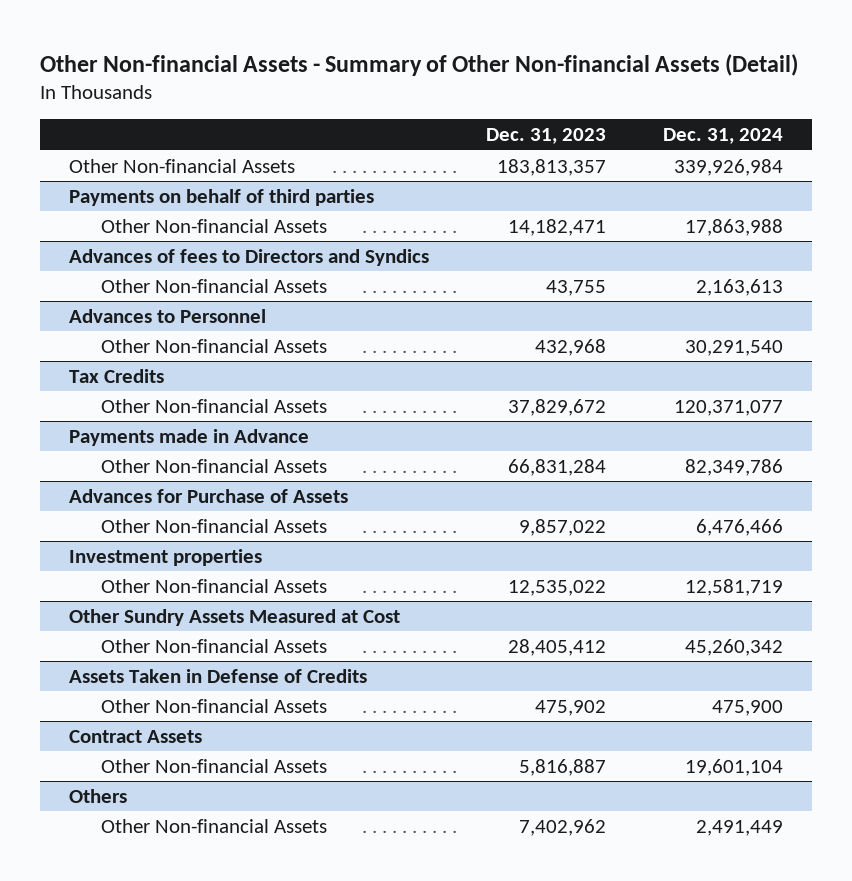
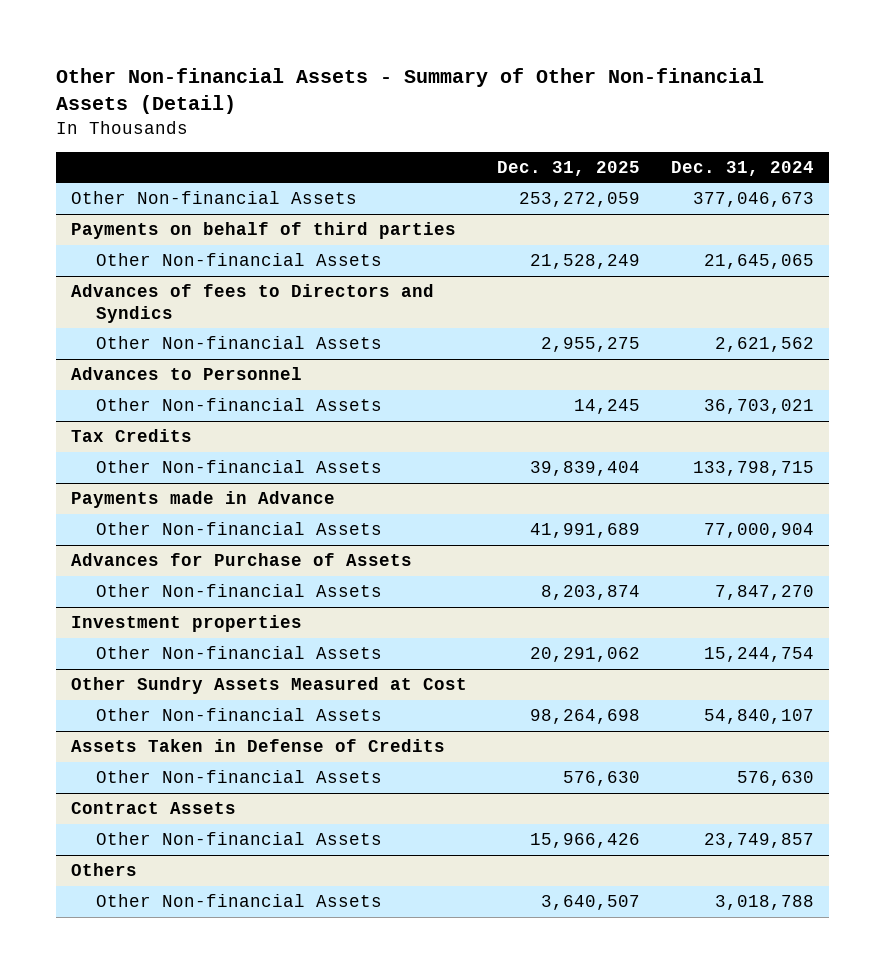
[486,128,607,145] Dec. 31, 2023 -> none
none -> [497,160,641,176] Dec. 31, 2025
[674,158,784,176] 339,926,984 -> [692,192,814,208] 377,046,673
[685,218,784,236] 17,863,988 -> [703,254,814,270] 21,645,065
[696,278,784,296] 2,163,613 -> [714,337,814,353] 2,621,562
[685,339,784,356] 30,291,540 -> [703,399,814,415] 36,703,021
[674,399,784,416] 120,371,077 -> [692,461,814,477] 133,798,715
[685,458,784,476] 82,349,786 -> [703,523,814,539] 77,000,904
[696,518,784,536] 6,476,466 -> [714,585,814,601] 7,847,270
[685,578,784,596] 12,581,719 -> [703,647,814,663] 15,244,754
[685,638,784,656] 45,260,342 -> [703,709,814,725] 54,840,107
[712,699,784,716] 475,900 -> [736,771,814,787] 576,630
[685,758,784,776] 19,601,104 -> [703,833,814,849] 23,749,857
[696,819,784,836] 2,491,449 -> [714,895,814,911] 3,018,788

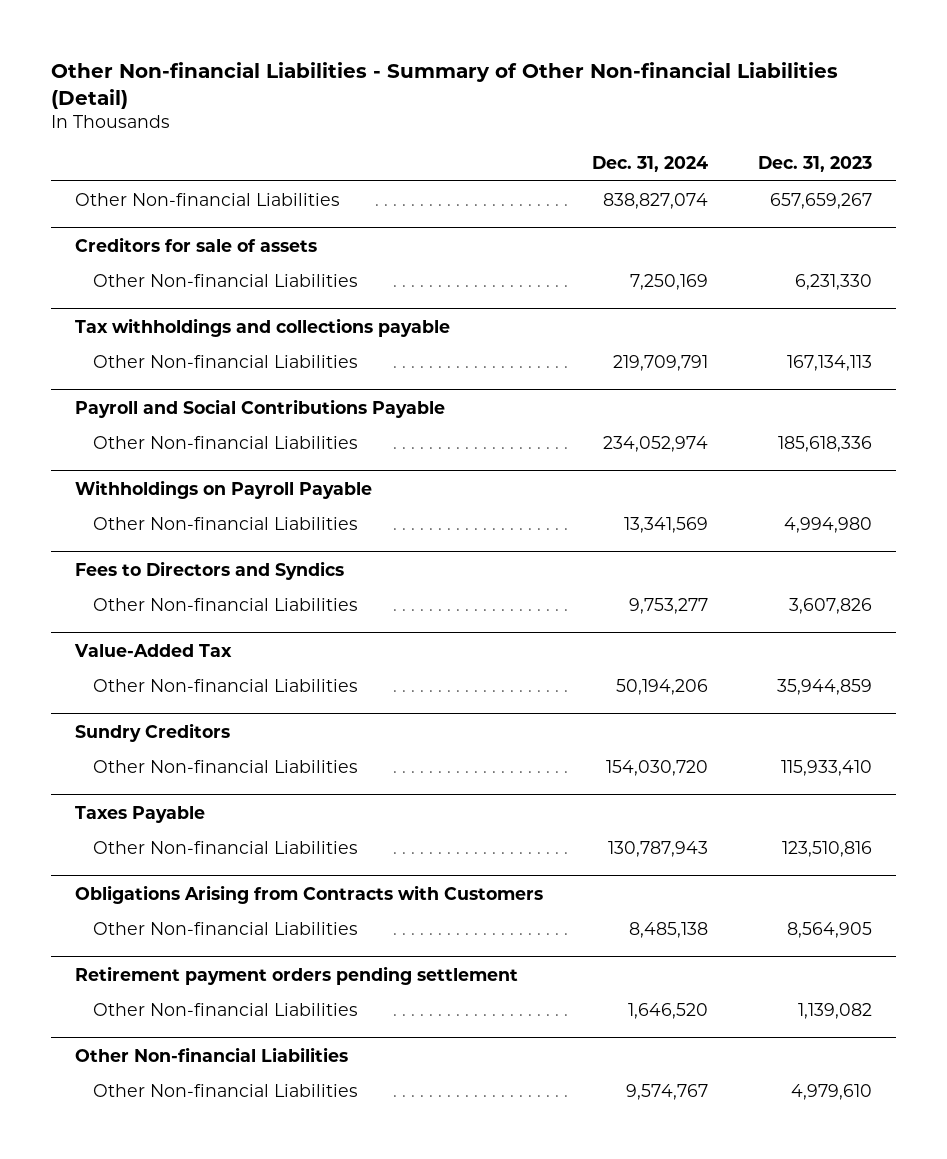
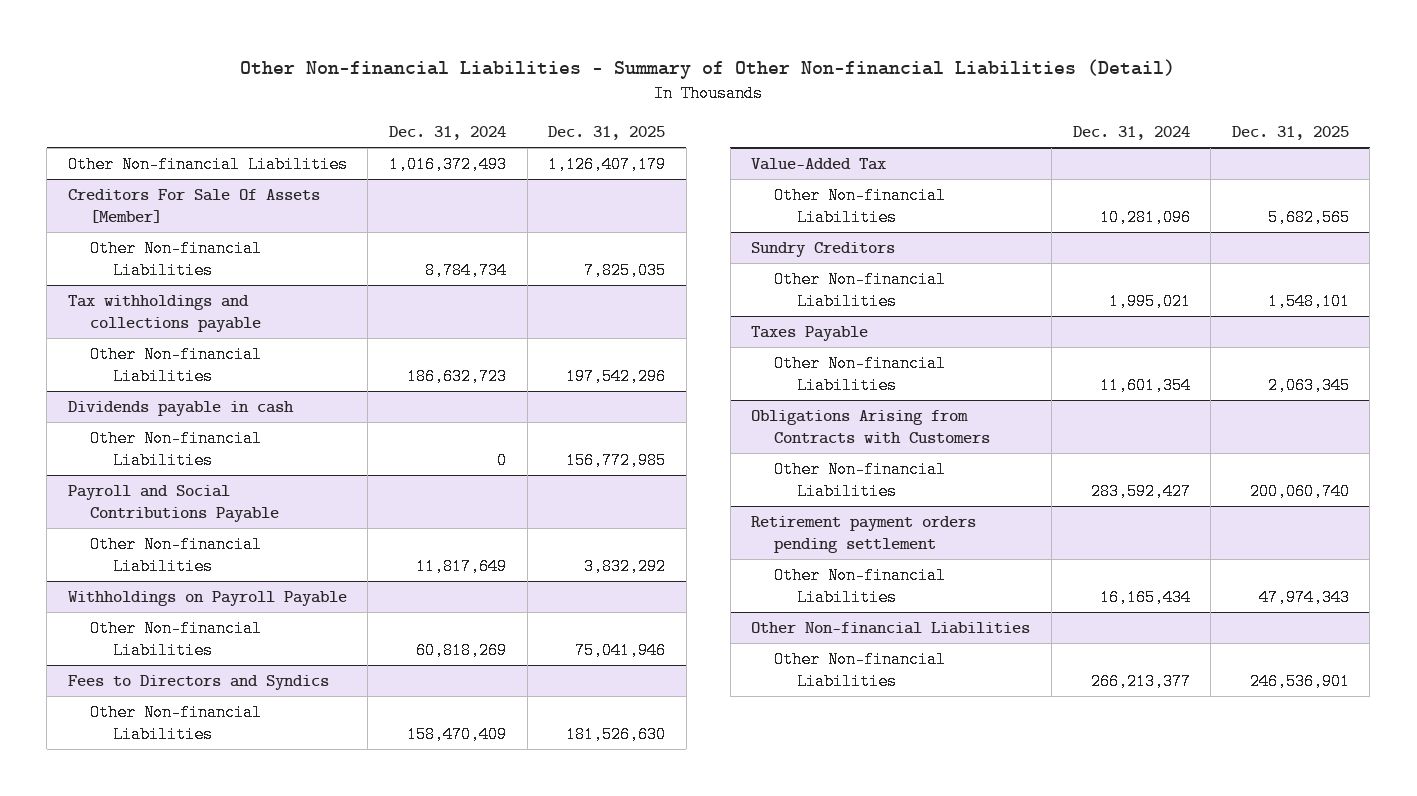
[757,156,872,173] Dec. 31, 2023 -> none
none -> [548,126,666,141] Dec. 31, 2025
[603,192,709,209] 838,827,074 -> [388,156,507,174] 1,016,372,493
[75,236,318,252] Creditors for sale of assets -> [67,189,320,224] Creditors For Sale Of Assets [Member]
[630,273,709,290] 7,250,169 -> [424,262,507,280] 8,784,734
[613,354,709,371] 219,709,791 -> [406,368,507,386] 186,632,723
none -> [67,401,294,417] Dividends payable in cash
none -> [90,430,263,470] Other Non-financial Liabilities
[603,435,709,452] 234,052,974 -> [415,558,507,576] 11,817,649
[624,516,709,533] 13,341,569 -> [415,642,507,660] 60,818,269
[629,597,709,614] 9,753,277 -> [406,726,507,744] 158,470,409
[616,678,709,695] 50,194,206 -> [1099,209,1191,227] 10,281,096
[606,759,709,776] 154,030,720 -> [1108,293,1191,311] 1,995,021
[608,840,709,857] 130,787,943 -> [1099,377,1191,395] 11,601,354
[629,921,709,938] 8,485,138 -> [1090,483,1191,501] 283,592,427
[628,1002,709,1019] 1,646,520 -> [1099,589,1191,607] 16,165,434
[626,1083,709,1100] 9,574,767 -> [1090,673,1191,691] 266,213,377

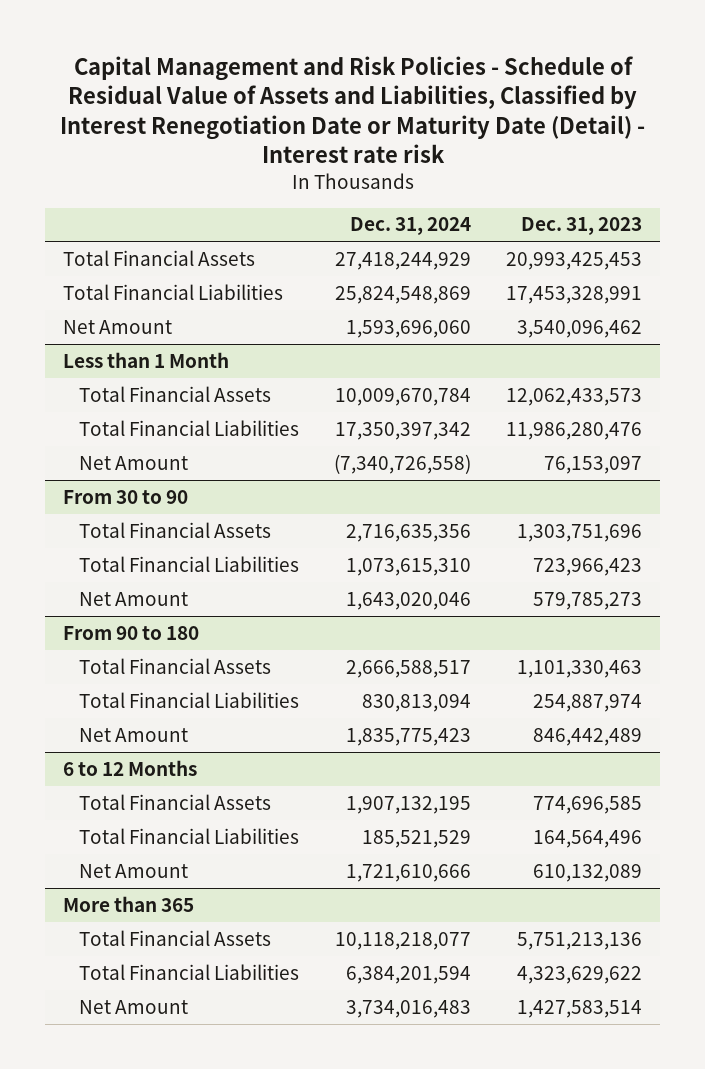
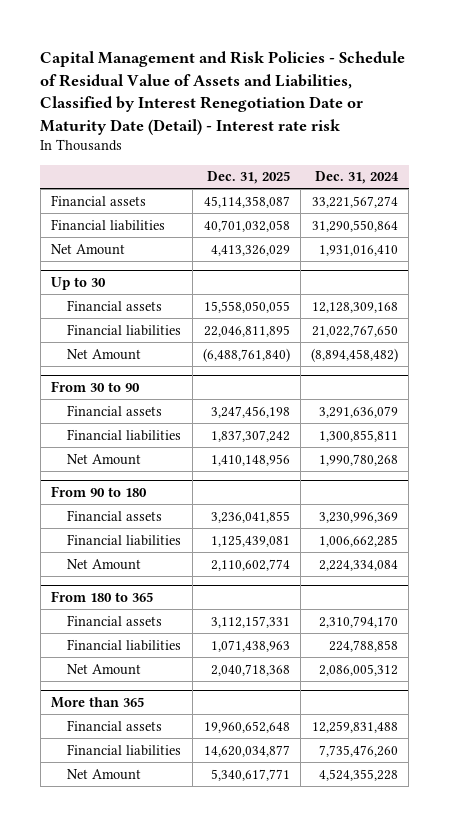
[521,217,643,236] Dec. 31, 2023 -> none
none -> [206,171,290,185] Dec. 31, 2025
[62,249,255,266] Total Financial Assets -> [51,194,147,206] Financial assets
[335,251,472,270] 27,418,244,929 -> [311,195,398,208] 33,221,567,274
[62,283,283,300] Total Financial Liabilities -> [51,218,166,231] Financial liabilities
[335,285,472,304] 25,824,548,869 -> [311,219,398,232] 31,290,550,864
[346,319,472,338] 1,593,696,060 -> [318,244,398,256] 1,931,016,410
[62,351,229,368] Less than 1 Month -> [51,276,107,290] Up to 30
[78,385,271,402] Total Financial Assets -> [67,299,163,311] Financial assets
[335,387,472,406] 10,009,670,784 -> [311,301,398,313] 12,128,309,168
[78,419,299,436] Total Financial Liabilities -> [67,323,182,336] Financial liabilities
[335,421,472,440] 17,350,397,342 -> [311,324,398,337] 21,022,767,650
[334,453,472,474] (7,340,726,558) -> [310,347,398,362] (8,894,458,482)
[78,521,271,538] Total Financial Assets -> [67,404,163,416] Financial assets
[346,523,472,542] 2,716,635,356 -> [318,405,398,418] 3,291,636,079
[78,555,299,572] Total Financial Liabilities -> [67,428,182,441] Financial liabilities
[346,557,472,576] 1,073,615,310 -> [318,429,398,442] 1,300,855,811
[346,591,472,610] 1,643,020,046 -> [318,453,398,466] 1,990,780,268
[78,657,271,674] Total Financial Assets -> [67,509,163,521] Financial assets
[346,659,472,678] 2,666,588,517 -> [318,511,398,523] 3,230,996,369
[78,691,299,708] Total Financial Liabilities -> [67,533,182,546] Financial liabilities
[362,693,472,712] 830,813,094 -> [318,534,398,547] 1,006,662,285
[346,727,472,746] 1,835,775,423 -> [318,559,398,571] 2,224,334,084
[62,759,197,776] 6 to 12 Months -> [51,590,154,602] From 180 to 365
[78,793,271,810] Total Financial Assets -> [67,614,163,626] Financial assets
[346,795,472,814] 1,907,132,195 -> [318,615,398,628] 2,310,794,170
[78,827,299,844] Total Financial Liabilities -> [67,638,182,651] Financial liabilities
[362,829,472,848] 185,521,529 -> [328,639,398,652] 224,788,858
[346,863,472,882] 1,721,610,666 -> [318,663,398,676] 2,086,005,312
[78,929,271,946] Total Financial Assets -> [67,719,163,731] Financial assets
[335,931,472,950] 10,118,218,077 -> [311,720,398,733] 12,259,831,488
[78,963,299,980] Total Financial Liabilities -> [67,743,182,756] Financial liabilities
[346,965,472,984] 6,384,201,594 -> [318,744,398,757] 7,735,476,260
[346,999,472,1018] 3,734,016,483 -> [318,768,398,781] 4,524,355,228

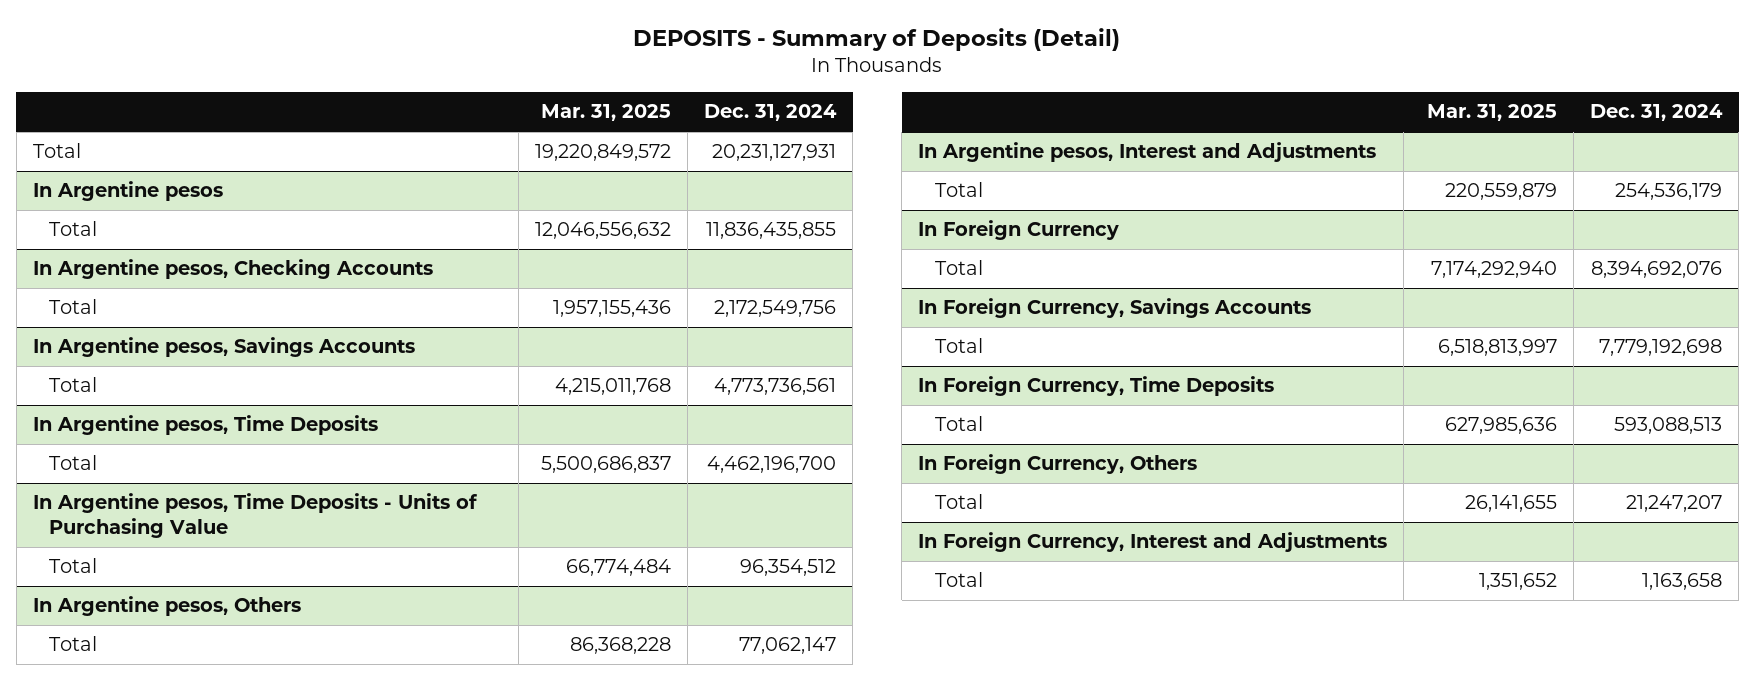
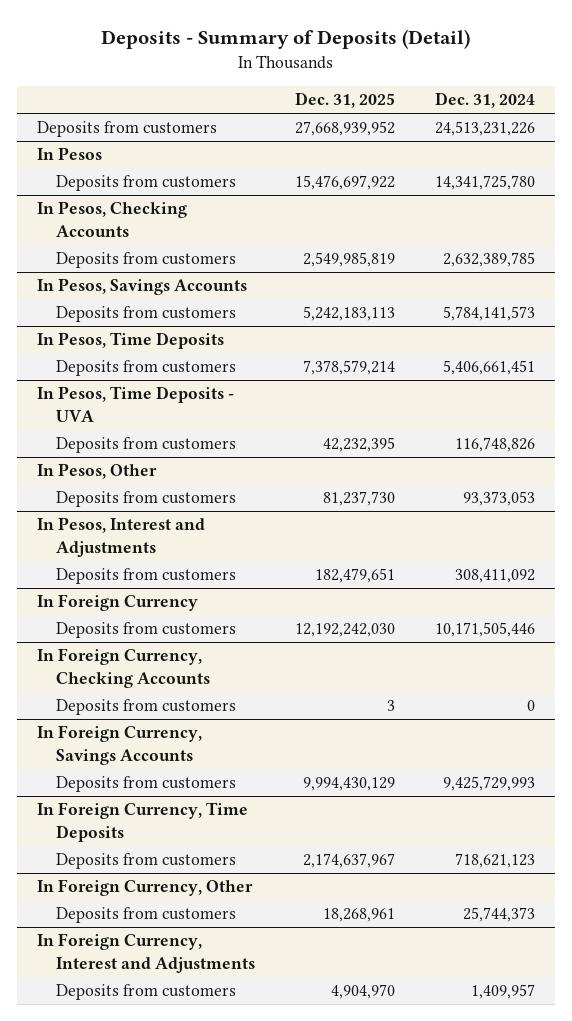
[633,28,1121,52] DEPOSITS - Summary of Deposits (Detail) -> [101,29,471,50] Deposits - Summary of Deposits (Detail)
[540,104,671,122] Mar. 31, 2025 -> none
none -> [295,92,396,109] Dec. 31, 2025
[32,143,81,159] Total -> none
[49,221,98,237] Total -> none
[49,299,98,315] Total -> none
[49,377,98,393] Total -> none
[49,455,98,471] Total -> none
[32,493,478,539] In Argentine pesos, Time Deposits - Units of Purchasing Value -> none
[49,558,98,574] Total -> none
[49,636,98,652] Total -> none
[934,182,983,198] Total -> none
none -> [36,121,217,138] Deposits from customers
[32,181,223,202] In Argentine pesos -> [36,147,102,161] In Pesos
none -> [56,175,237,192] Deposits from customers
[32,259,433,280] In Argentine pesos, Checking Accounts -> [36,201,187,237] In Pesos, Checking Accounts
none -> [56,252,237,269] Deposits from customers
[32,337,415,358] In Argentine pesos, Savings Accounts -> [36,278,247,296] In Pesos, Savings Accounts
none -> [56,306,237,323] Deposits from customers
[32,415,378,436] In Argentine pesos, Time Deposits -> [36,332,224,350] In Pesos, Time Deposits
none -> [56,360,237,377] Deposits from customers
none -> [36,386,234,422] In Pesos, Time Deposits - UVA
none -> [56,437,237,454] Deposits from customers
[32,596,301,617] In Argentine pesos, Others -> [36,463,157,480] In Pesos, Other
none -> [56,491,237,508] Deposits from customers
[918,142,1377,163] In Argentine pesos, Interest and Adjustments -> [36,517,205,557] In Pesos, Interest and Adjustments
none -> [56,568,237,585] Deposits from customers
[934,260,983,276] Total -> none
none -> [56,622,237,639] Deposits from customers
none -> [36,648,211,688] In Foreign Currency, Checking Accounts
none -> [56,699,237,716] Deposits from customers
[934,338,983,354] Total -> none
none -> [56,776,237,793] Deposits from customers
[934,416,983,432] Total -> none
[934,494,983,510] Total -> none
none -> [56,853,237,870] Deposits from customers
[918,454,1198,475] In Foreign Currency, Others -> [36,879,253,897] In Foreign Currency, Other
none -> [56,907,237,924] Deposits from customers
[934,572,983,588] Total -> none
none -> [56,984,237,1001] Deposits from customers

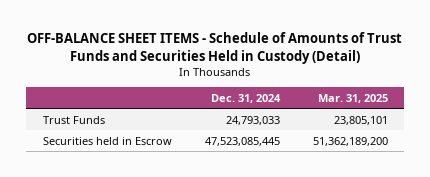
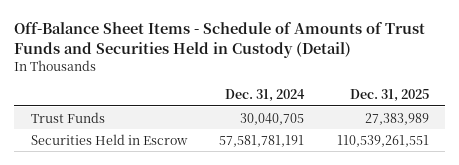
[27,32,403,64] OFF-BALANCE SHEET ITEMS - Schedule of Amounts of Trust Funds and Securities Held in Custody (Detail) -> [14,21,426,58] Off-Balance Sheet Items - Schedule of Amounts of Trust Funds and Securities Held in Custody (Detail)
[317,93,388,103] Mar. 31, 2025 -> none
none -> [349,89,429,103] Dec. 31, 2025
[225,115,280,125] 24,793,033 -> [240,112,305,125] 30,040,705
[42,136,172,145] Securities held in Escrow -> [30,133,188,145] Securities Held in Escrow
[204,136,280,146] 47,523,085,445 -> [219,134,305,147] 57,581,781,191

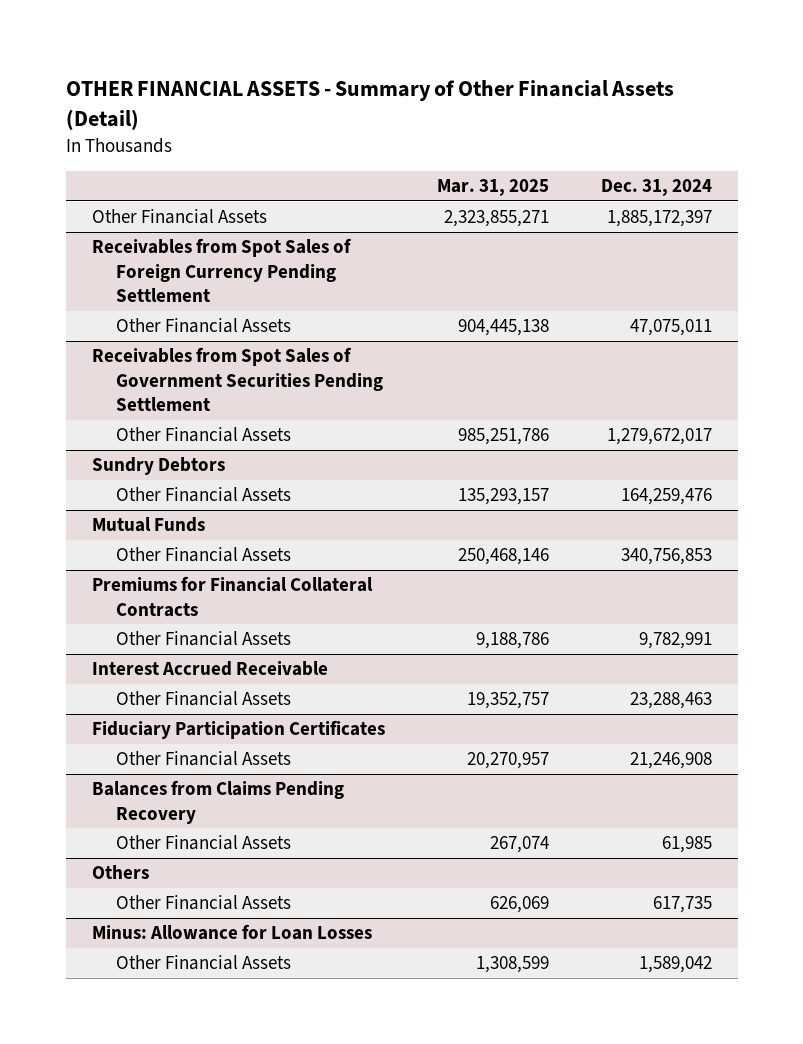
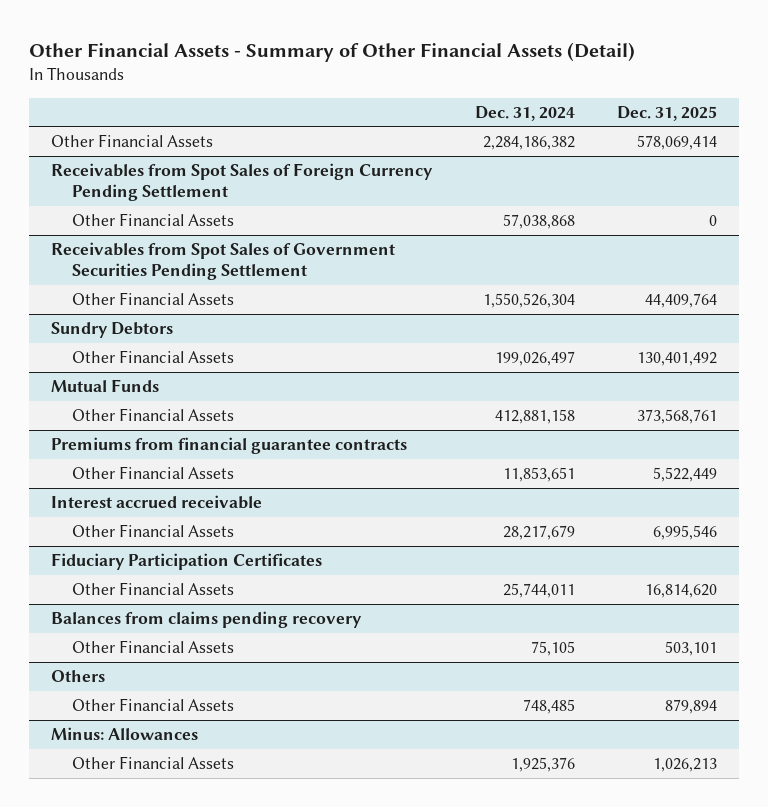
[65,79,674,130] OTHER FINANCIAL ASSETS - Summary of Other Financial Assets (Detail) -> [29,41,636,62] Other Financial Assets - Summary of Other Financial Assets (Detail)
[436,179,549,197] Mar. 31, 2025 -> none
none -> [617,105,718,121] Dec. 31, 2025
[606,210,712,228] 1,885,172,397 -> [482,136,575,151] 2,284,186,382
[629,319,712,337] 47,075,011 -> [502,214,575,230] 57,038,868
[606,428,712,446] 1,279,672,017 -> [482,293,575,309] 1,550,526,304
[620,488,712,506] 164,259,476 -> [494,351,575,367] 199,026,497
[620,548,712,566] 340,756,853 -> [494,409,575,425] 412,881,158
[91,576,373,617] Premiums for Financial Collateral Contracts -> [50,437,407,455] Premiums from financial guarantee contracts
[638,632,712,650] 9,782,991 -> [502,467,575,483] 11,853,651
[91,661,328,677] Interest Accrued Receivable -> [50,495,262,510] Interest accrued receivable
[629,692,712,710] 23,288,463 -> [502,525,575,541] 28,217,679
[629,752,712,770] 21,246,908 -> [502,583,575,599] 25,744,011
[91,780,344,824] Balances from Claims Pending Recovery -> [50,611,362,629] Balances from claims pending recovery
[661,836,712,854] 61,985 -> [530,641,575,657] 75,105
[652,896,712,914] 617,735 -> [522,699,575,715] 748,485
[91,924,372,941] Minus: Allowance for Loan Losses -> [50,727,198,741] Minus: Allowances
[638,956,712,974] 1,589,042 -> [510,757,575,773] 1,925,376

